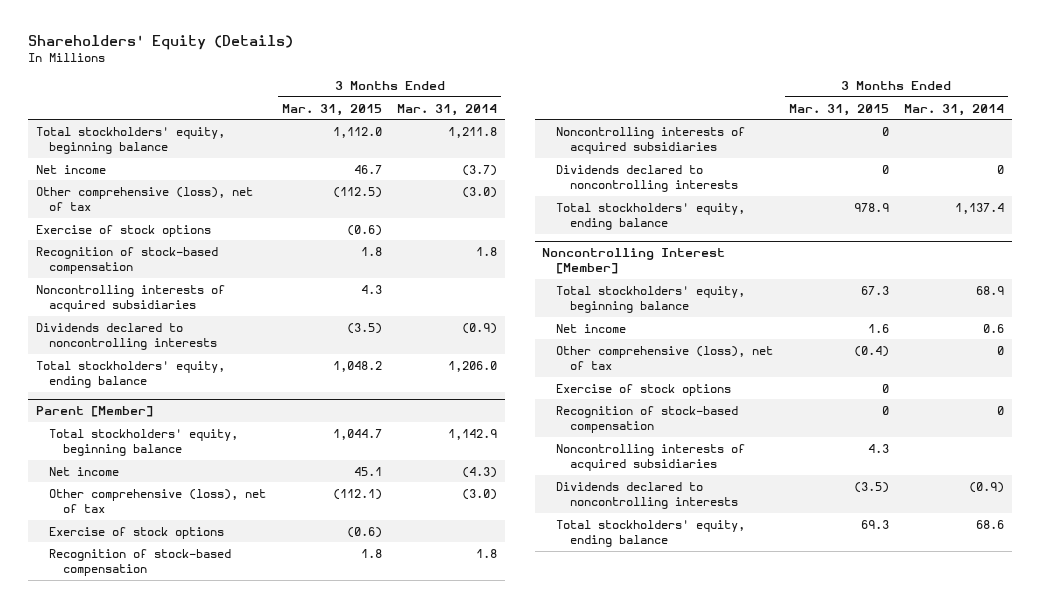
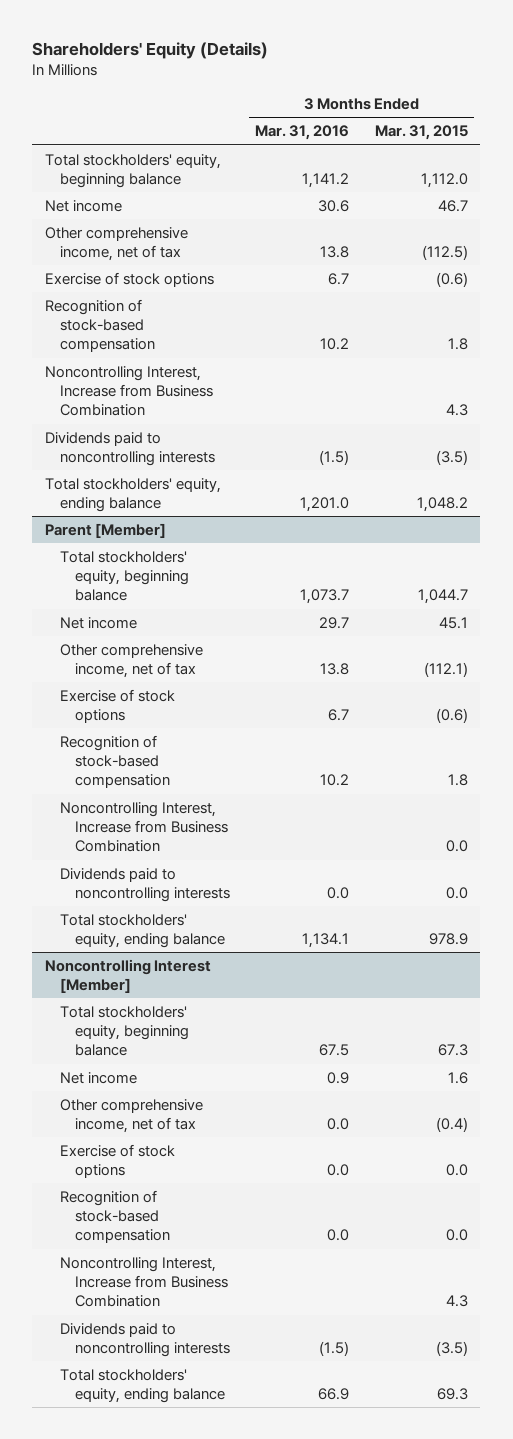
[397,103,498,116] Mar. 31, 2014 -> none
none -> [255,125,350,141] Mar. 31, 2016
[35,186,253,211] Other comprehensive (loss), net of tax -> [44,226,188,262] Other comprehensive income, net of tax
[35,284,225,312] Noncontrolling interests of acquired subsidiaries -> [44,365,214,417] Noncontrolling Interest, Increase from Business Combination
[35,322,218,350] Dividends declared to noncontrolling interests -> [44,431,216,467] Dividends paid to noncontrolling interests
[49,488,267,513] Other comprehensive (loss), net of tax -> [60,643,204,679] Other comprehensive income, net of tax
[556,126,746,154] Noncontrolling interests of acquired subsidiaries -> [60,801,229,853] Noncontrolling Interest, Increase from Business Combination
[881,126,889,136] 0 -> [445,840,468,853] 0.0
[556,164,739,192] Dividends declared to noncontrolling interests -> [60,867,231,903] Dividends paid to noncontrolling interests
[881,164,889,174] 0 -> [445,887,468,900] 0.0
[556,345,774,370] Other comprehensive (loss), net of tax -> [60,1098,204,1134] Other comprehensive income, net of tax
[881,383,889,393] 0 -> [445,1164,468,1177] 0.0
[881,405,889,415] 0 -> [445,1229,468,1242] 0.0
[556,443,746,471] Noncontrolling interests of acquired subsidiaries -> [60,1256,229,1308] Noncontrolling Interest, Increase from Business Combination
[556,481,739,509] Dividends declared to noncontrolling interests -> [60,1322,231,1358] Dividends paid to noncontrolling interests

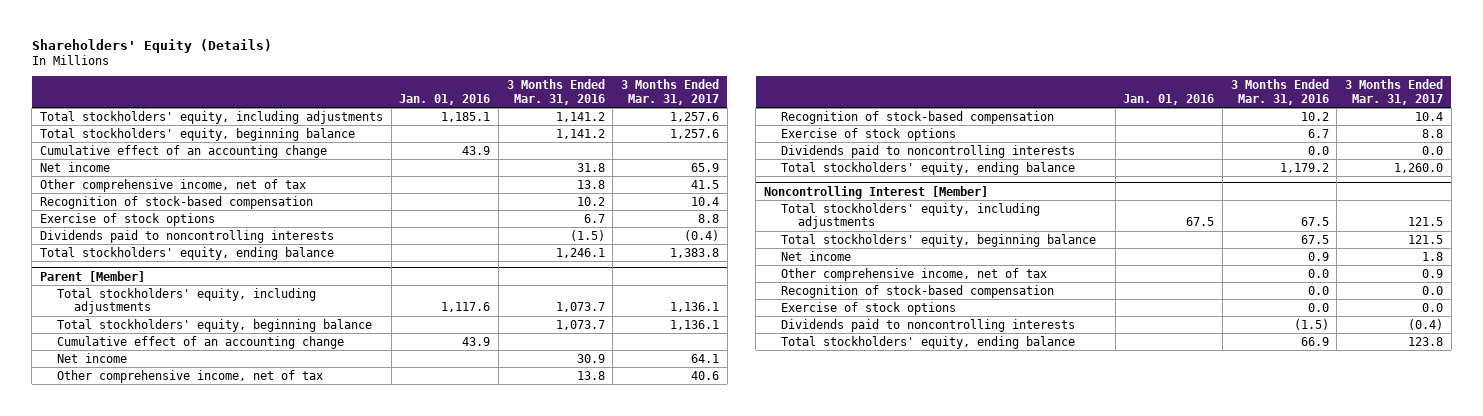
[374,125,468,141] Mar. 31, 2015 -> none
none -> [399,93,491,105] Jan. 01, 2016
none -> [621,79,720,105] 3 Months Ended Mar. 31, 2017
none -> [40,110,384,124] Total stockholders' equity, including adjustments
none -> [40,144,328,158] Cumulative effect of an accounting change
[318,199,350,212] 30.6 -> [576,162,605,172] 31.8
[44,365,214,417] Noncontrolling Interest, Increase from Business Combination -> none
[44,271,214,287] Exercise of stock options -> [40,212,216,226] Exercise of stock options
[300,497,350,513] 1,201.0 -> [555,247,605,258] 1,246.1
none -> [56,287,316,315] Total stockholders' equity, including adjustments
none -> [56,335,344,349] Cumulative effect of an accounting change
[319,616,350,629] 29.7 -> [576,353,605,363] 30.9
[60,801,229,853] Noncontrolling Interest, Increase from Business Combination -> none
[60,688,176,724] Exercise of stock options -> [780,127,956,141] Exercise of stock options
[302,933,350,949] 1,134.1 -> [1279,162,1329,173] 1,179.2
none -> [780,202,1040,230] Total stockholders' equity, including adjustments
[60,1256,229,1308] Noncontrolling Interest, Increase from Business Combination -> none
[60,1143,176,1179] Exercise of stock options -> [780,301,956,315] Exercise of stock options

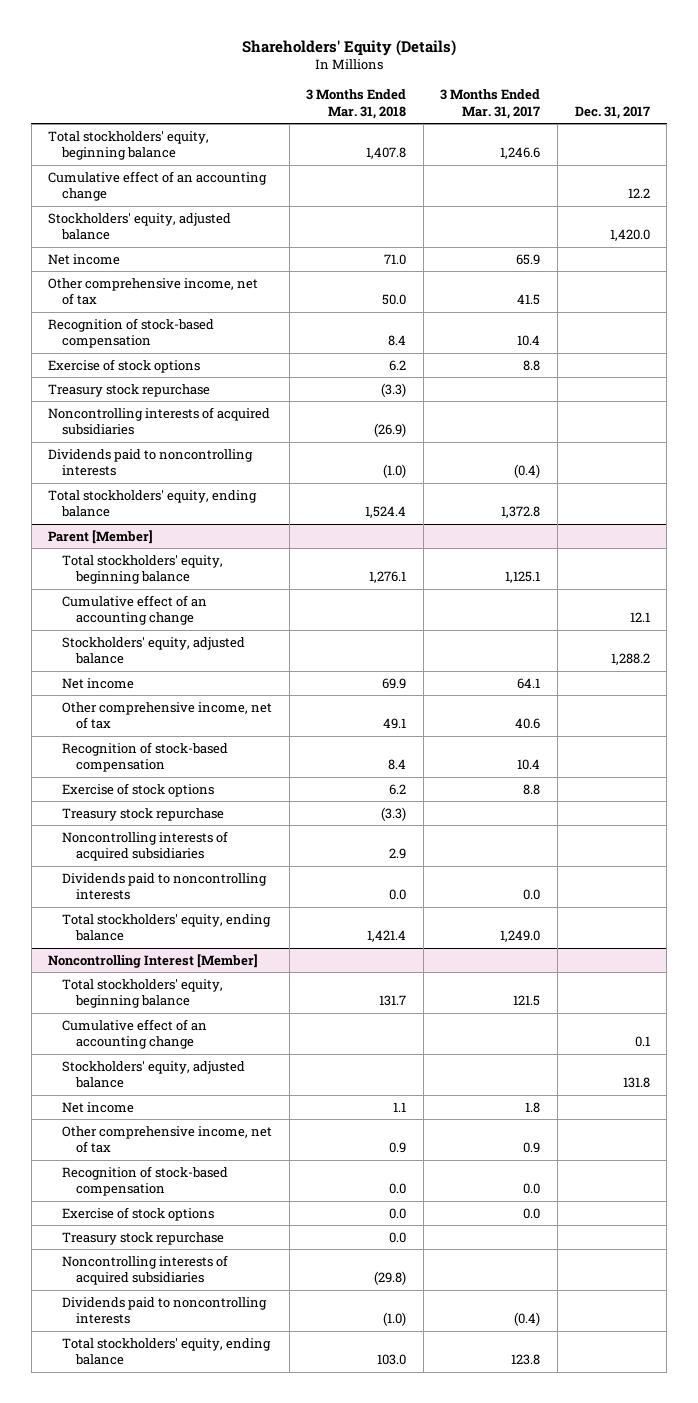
[399,93,491,105] Jan. 01, 2016 -> none
[506,79,605,105] 3 Months Ended Mar. 31, 2016 -> none
none -> [306,89,407,119] 3 Months Ended Mar. 31, 2018
none -> [574,105,650,119] Dec. 31, 2017
[40,127,356,141] Total stockholders' equity, beginning balance -> none
[40,110,384,124] Total stockholders' equity, including adjustments -> [48,130,210,161] Total stockholders' equity, beginning balance
[670,111,720,122] 1,257.6 -> [500,147,541,160] 1,246.6
none -> [48,212,232,241] Stockholders' equity, adjusted balance
none -> [48,383,211,397] Treasury stock repurchase
none -> [48,406,271,436] Noncontrolling interests of acquired subsidiaries
[670,247,720,258] 1,383.8 -> [501,506,541,519] 1,372.8
[56,318,372,332] Total stockholders' equity, beginning balance -> none
[56,287,316,315] Total stockholders' equity, including adjustments -> [62,554,224,585] Total stockholders' equity, beginning balance
[670,302,720,313] 1,136.1 -> [505,571,541,584] 1,125.1
none -> [62,636,246,665] Stockholders' equity, adjusted balance
none -> [62,807,225,821] Treasury stock repurchase
none -> [62,830,229,862] Noncontrolling interests of acquired subsidiaries
[1394,162,1444,173] 1,260.0 -> [500,930,541,943] 1,249.0
[780,202,1040,230] Total stockholders' equity, including adjustments -> none
none -> [62,1018,208,1050] Cumulative effect of an accounting change
none -> [62,1060,246,1089] Stockholders' equity, adjusted balance
none -> [62,1231,225,1245] Treasury stock repurchase
none -> [62,1254,229,1286] Noncontrolling interests of acquired subsidiaries

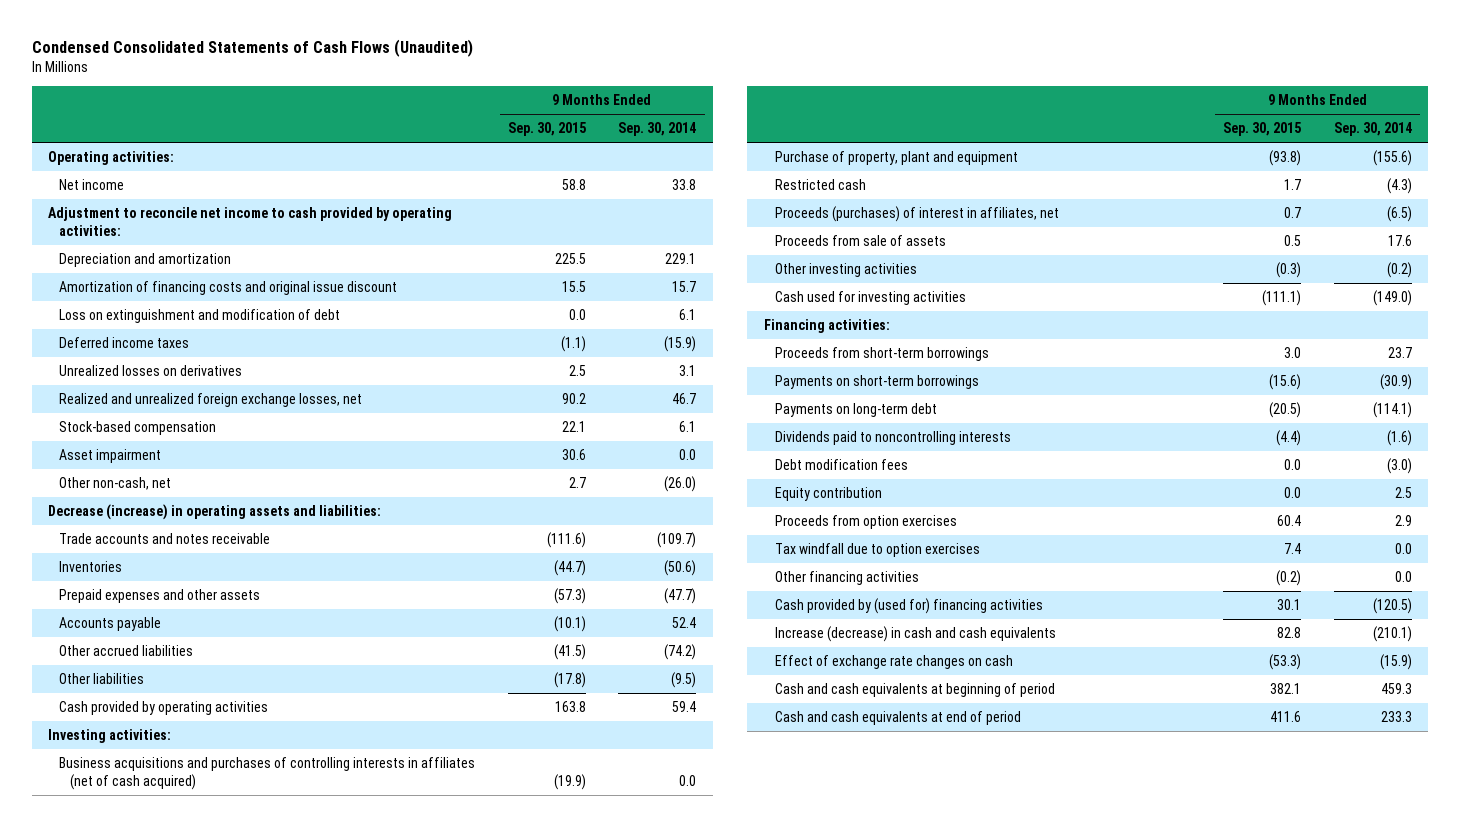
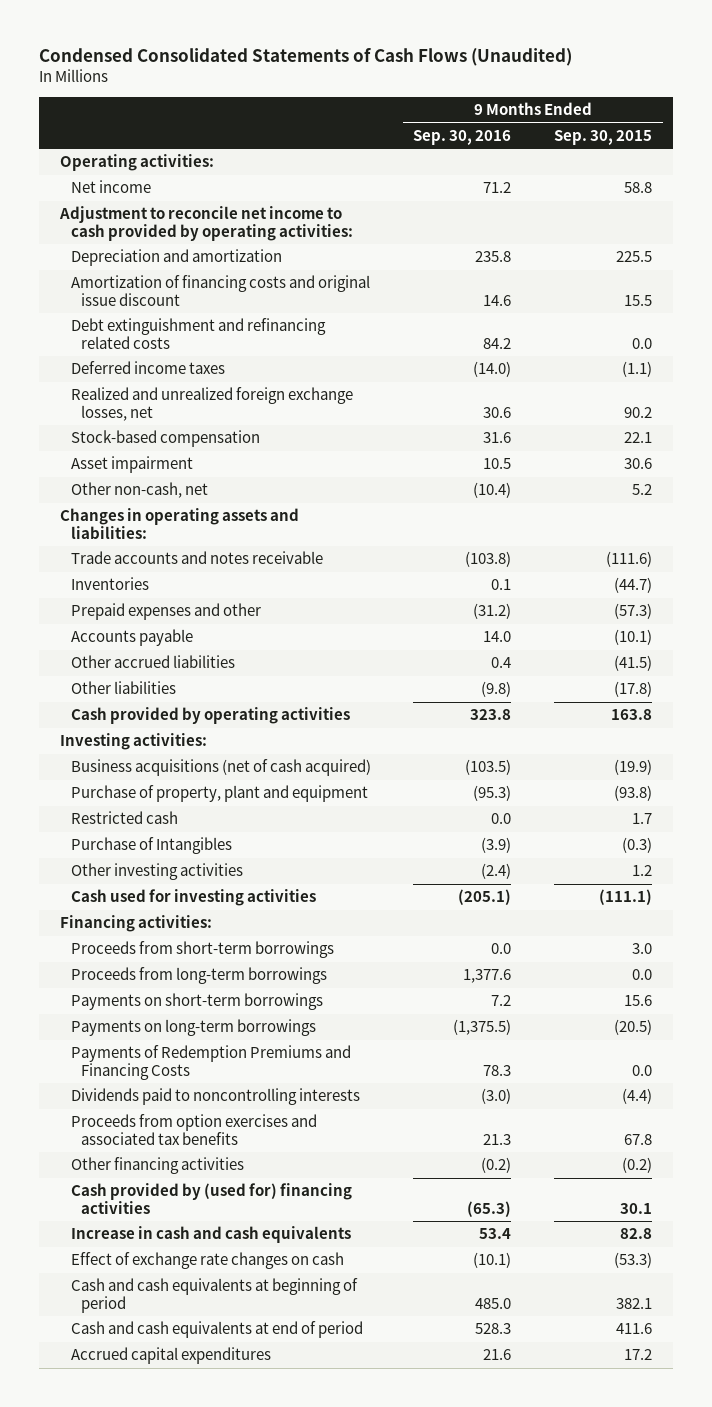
[618,122,697,137] Sep. 30, 2014 -> none
none -> [413,130,512,146] Sep. 30, 2016
[59,309,341,324] Loss on extinguishment and modification of debt -> [70,318,326,350] Debt extinguishment and refinancing related costs
[59,365,243,377] Unrealized losses on derivatives -> none
[568,477,586,489] 2.7 -> [631,484,652,496] 5.2
[48,504,382,521] Decrease (increase) in operating assets and liabilities: -> [59,508,299,540] Changes in operating assets and liabilities:
[59,589,261,604] Prepaid expenses and other assets -> [70,603,261,621] Prepaid expenses and other
[59,757,476,790] Business acquisitions and purchases of controlling interests in affiliates (net of cash acquired) -> [70,759,371,777] Business acquisitions (net of cash acquired)
[774,206,1059,223] Proceeds (purchases) of interest in affiliates, net -> none
[774,235,946,247] Proceeds from sale of assets -> none
none -> [70,837,232,855] Purchase of Intangibles
[1276,262,1302,279] (0.3) -> [631,865,652,877] 1.2
none -> [70,967,327,985] Proceeds from long-term borrowings
[1269,374,1302,391] (15.6) -> [623,995,652,1007] 15.6
[774,403,937,418] Payments on long-term debt -> [70,1019,316,1037] Payments on long-term borrowings
none -> [70,1045,351,1081] Payments of Redemption Premiums and Financing Costs
[774,459,908,471] Debt modification fees -> none
[774,487,882,502] Equity contribution -> none
[774,543,980,558] Tax windfall due to option exercises -> none
[774,515,957,530] Proceeds from option exercises -> [70,1114,317,1146] Proceeds from option exercises and associated tax benefits
[1277,515,1302,527] 60.4 -> [623,1134,652,1146] 67.8
[774,626,1056,643] Increase (decrease) in cash and cash equivalents -> [70,1226,351,1244] Increase in cash and cash equivalents
none -> [70,1347,271,1365] Accrued capital expenditures

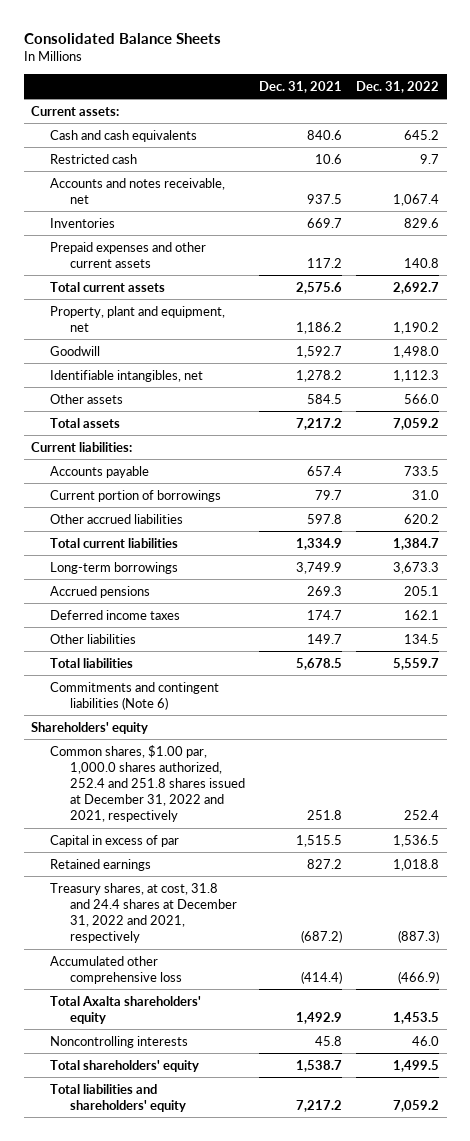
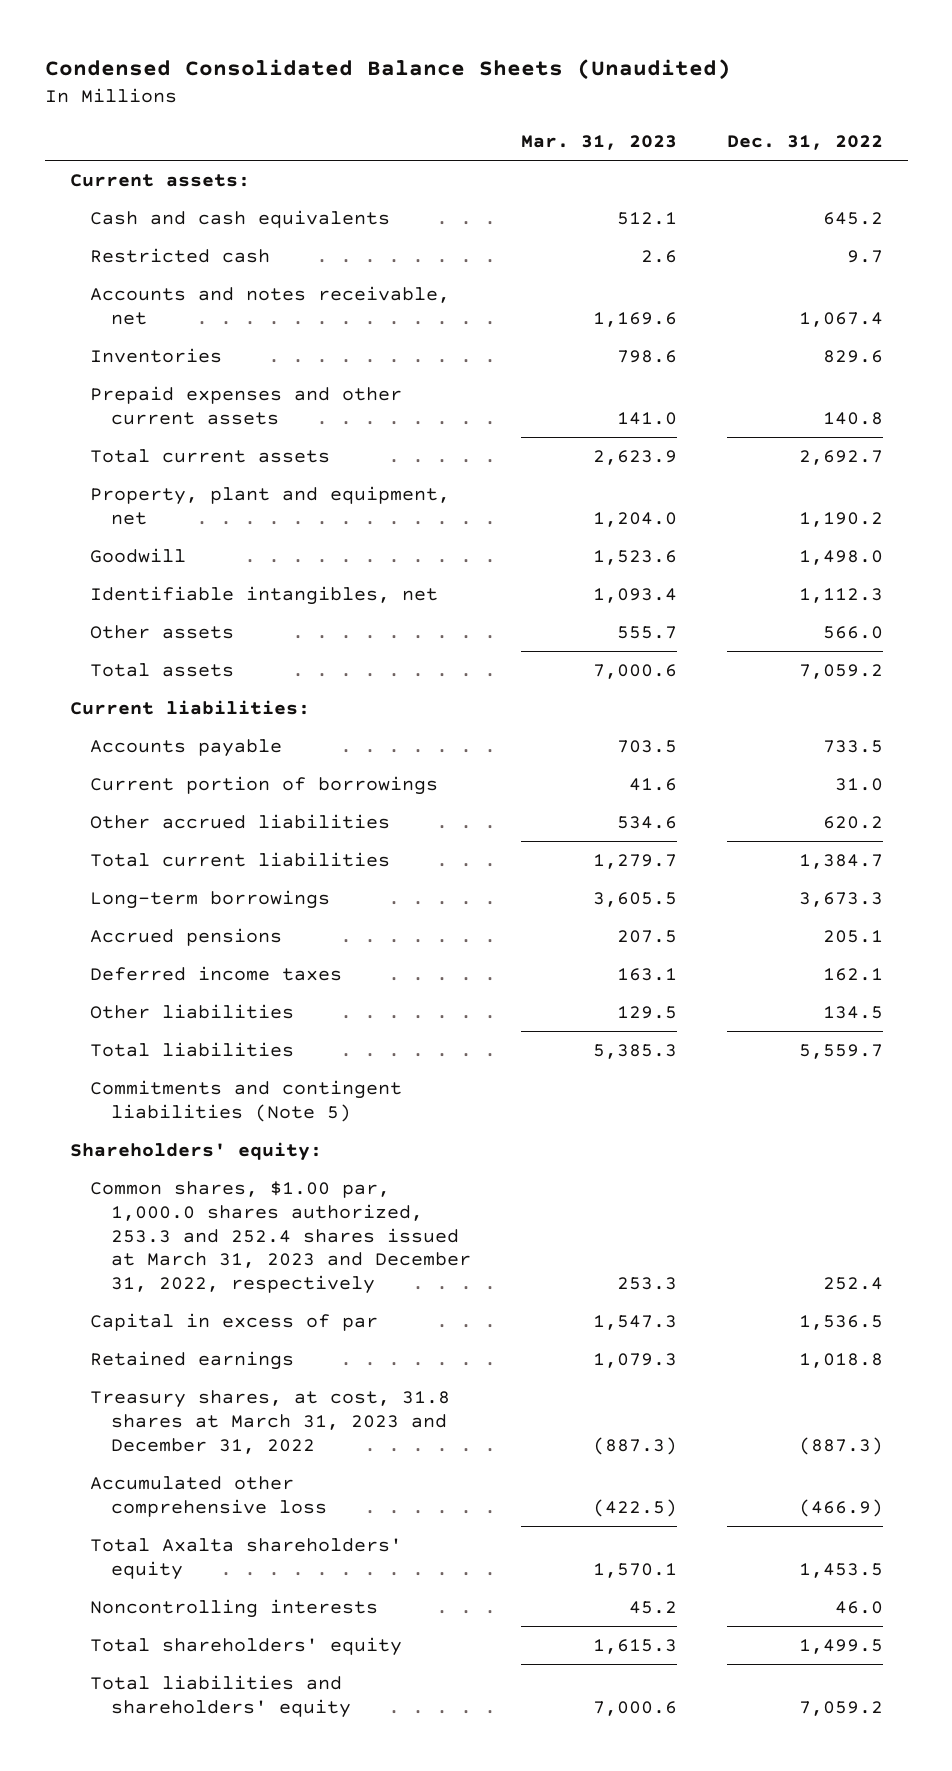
[23,32,221,44] Consolidated Balance Sheets -> [44,59,731,81] Condensed Consolidated Balance Sheets (Unaudited)
[259,80,343,93] Dec. 31, 2021 -> none
none -> [520,134,677,150] Mar. 31, 2023
[50,681,220,710] Commitments and contingent liabilities (Note 6) -> [90,1079,403,1122] Commitments and contingent liabilities (Note 5)
[30,721,148,734] Shareholders' equity -> [69,1141,322,1161] Shareholders' equity:
[50,744,245,823] Common shares, $1.00 par, 1,000.0 shares authorized, 252.4 and 251.8 shares issued at December 31, 2022 and 2021, respectively -> [90,1180,471,1295] Common shares, $1.00 par, 1,000.0 shares authorized, 253.3 and 252.4 shares issued at March 31, 2023 and December 31, 2022, respectively
[50,882,237,944] Treasury shares, at cost, 31.8 and 24.4 shares at December 31, 2022 and 2021, respectively -> [90,1389,451,1454] Treasury shares, at cost, 31.8 shares at March 31, 2023 and December 31, 2022

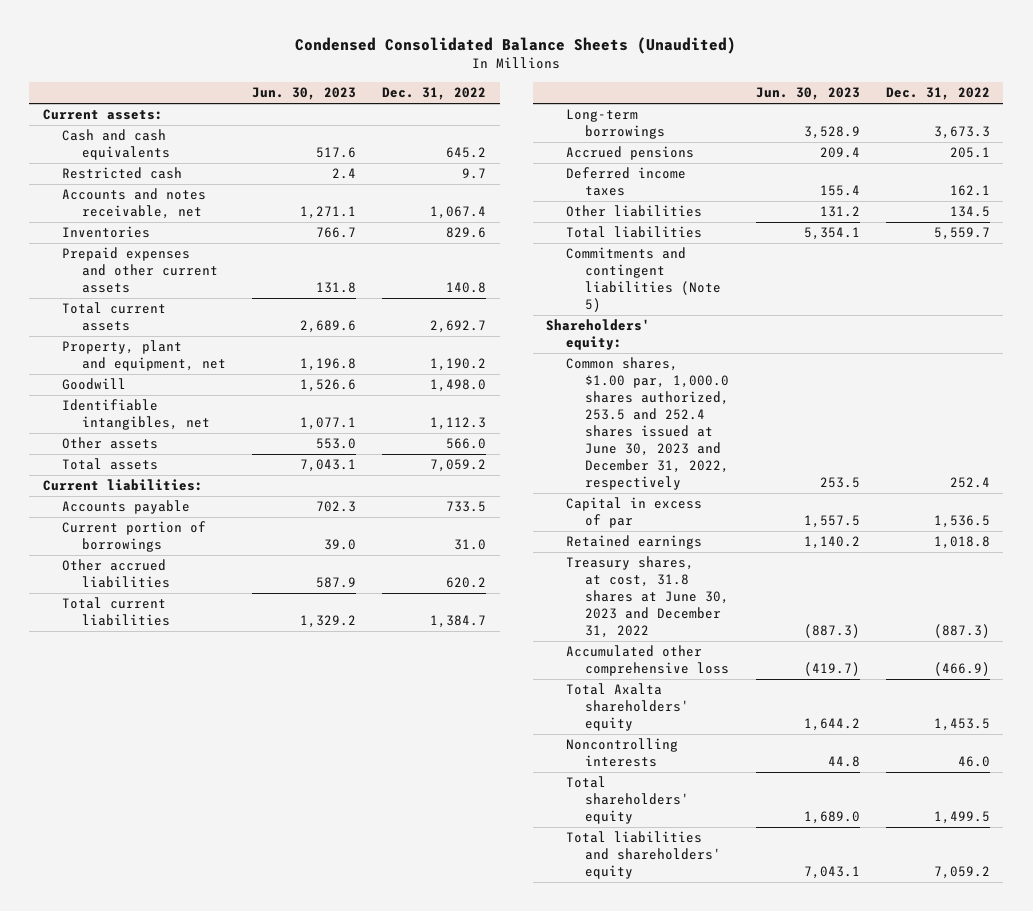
[520,134,677,150] Mar. 31, 2023 -> none
none -> [252,87,357,101] Jun. 30, 2023
[90,1180,471,1295] Common shares, $1.00 par, 1,000.0 shares authorized, 253.3 and 252.4 shares issued at March 31, 2023 and December 31, 2022, respectively -> [565,357,730,490] Common shares, $1.00 par, 1,000.0 shares authorized, 253.5 and 252.4 shares issued at June 30, 2023 and December 31, 2022, respectively
[90,1389,451,1454] Treasury shares, at cost, 31.8 shares at March 31, 2023 and December 31, 2022 -> [565,556,730,639] Treasury shares, at cost, 31.8 shares at June 30, 2023 and December 31, 2022

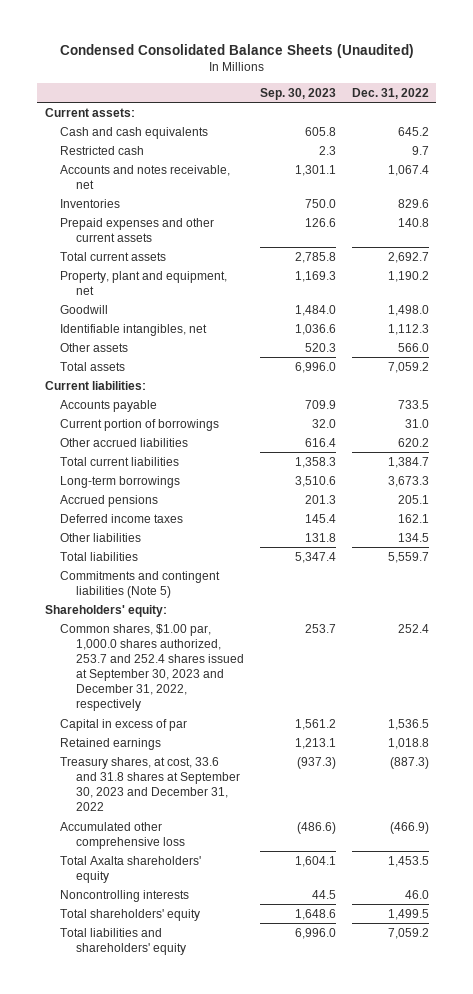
[252,87,357,101] Jun. 30, 2023 -> none
none -> [259,87,336,100] Sep. 30, 2023
[565,357,730,490] Common shares, $1.00 par, 1,000.0 shares authorized, 253.5 and 252.4 shares issued at June 30, 2023 and December 31, 2022, respectively -> [60,623,245,712] Common shares, $1.00 par, 1,000.0 shares authorized, 253.7 and 252.4 shares issued at September 30, 2023 and December 31, 2022, respectively
[565,556,730,639] Treasury shares, at cost, 31.8 shares at June 30, 2023 and December 31, 2022 -> [60,756,241,812] Treasury shares, at cost, 33.6 and 31.8 shares at September 30, 2023 and December 31, 2022

